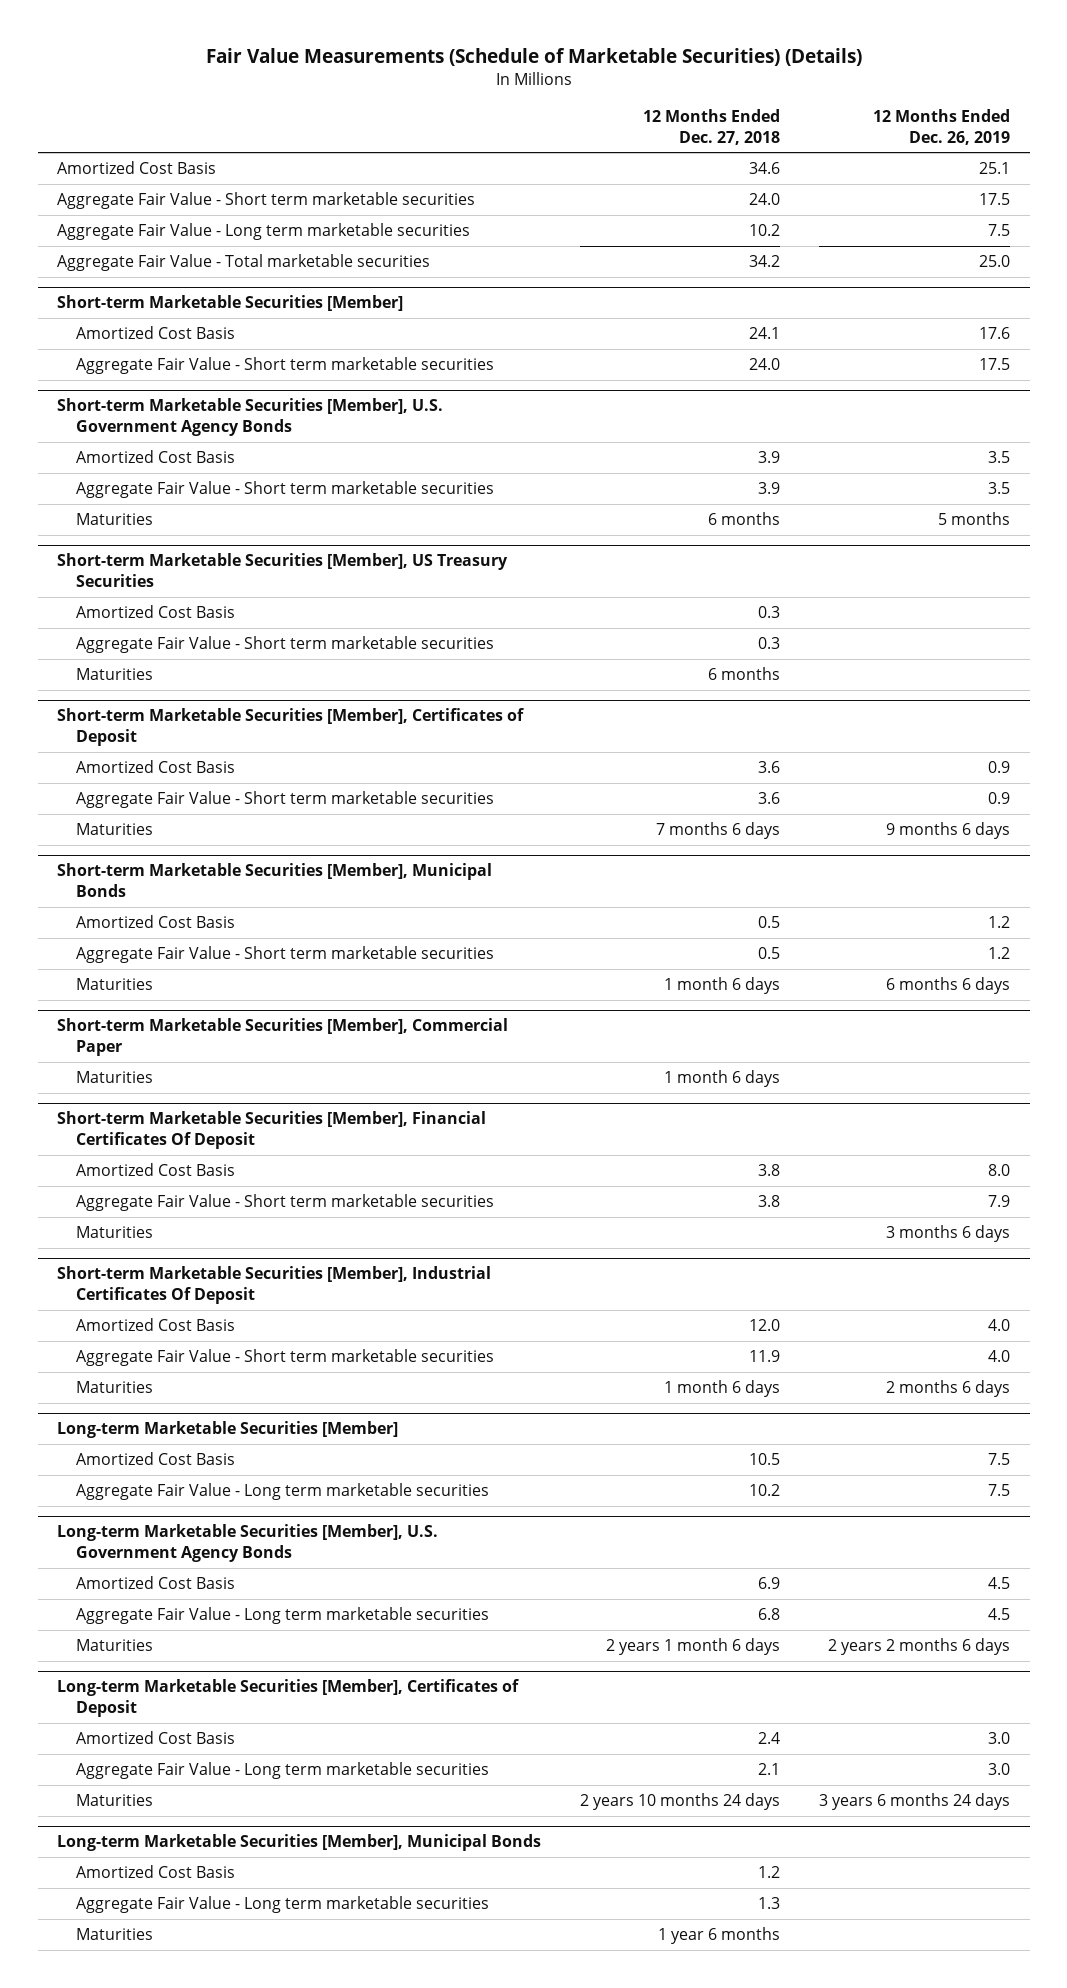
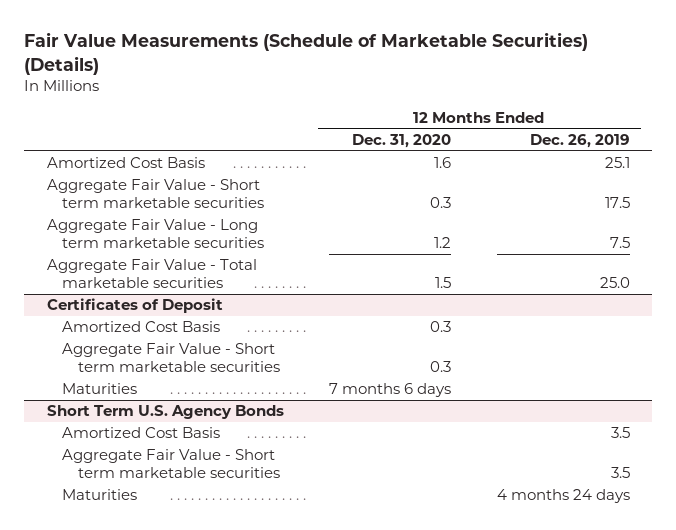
[643,109,781,145] 12 Months Ended Dec. 27, 2018 -> none
none -> [352,133,452,148] Dec. 31, 2020
[57,295,404,312] Short-term Marketable Securities [Member] -> none
[75,326,235,340] Amortized Cost Basis -> none
[75,357,494,375] Aggregate Fair Value - Short term marketable securities -> none
[57,398,444,437] Short-term Marketable Securities [Member], U.S. Government Agency Bonds -> none
[75,450,235,464] Amortized Cost Basis -> none
[75,481,494,499] Aggregate Fair Value - Short term marketable securities -> none
[75,513,153,526] Maturities -> none
[57,553,509,588] Short-term Marketable Securities [Member], US Treasury Securities -> none
none -> [46,298,223,314] Certificates of Deposit
[57,708,525,747] Short-term Marketable Securities [Member], Certificates of Deposit -> none
[57,863,493,898] Short-term Marketable Securities [Member], Municipal Bonds -> none
[75,915,235,929] Amortized Cost Basis -> none
[75,946,494,964] Aggregate Fair Value - Short term marketable securities -> none
[75,978,153,991] Maturities -> none
[57,1018,509,1057] Short-term Marketable Securities [Member], Commercial Paper -> none
[75,1071,153,1084] Maturities -> none
[57,1111,487,1150] Short-term Marketable Securities [Member], Financial Certificates Of Deposit -> none
[75,1163,235,1177] Amortized Cost Basis -> none
[75,1194,494,1212] Aggregate Fair Value - Short term marketable securities -> none
[75,1226,153,1239] Maturities -> none
[57,1266,492,1305] Short-term Marketable Securities [Member], Industrial Certificates Of Deposit -> none
[75,1318,235,1332] Amortized Cost Basis -> none
[75,1349,494,1367] Aggregate Fair Value - Short term marketable securities -> none
[75,1381,153,1394] Maturities -> none
[57,1421,399,1439] Long-term Marketable Securities [Member] -> none
[75,1452,235,1466] Amortized Cost Basis -> none
[75,1483,489,1501] Aggregate Fair Value - Long term marketable securities -> none
[57,1524,439,1563] Long-term Marketable Securities [Member], U.S. Government Agency Bonds -> none
[75,1576,235,1590] Amortized Cost Basis -> none
[75,1607,489,1625] Aggregate Fair Value - Long term marketable securities -> none
[75,1639,153,1652] Maturities -> none
[57,1679,520,1718] Long-term Marketable Securities [Member], Certificates of Deposit -> none
[75,1731,235,1745] Amortized Cost Basis -> none
[75,1762,489,1780] Aggregate Fair Value - Long term marketable securities -> none
[75,1794,153,1807] Maturities -> none
[57,1834,542,1852] Long-term Marketable Securities [Member], Municipal Bonds -> none
[75,1865,235,1879] Amortized Cost Basis -> none
[75,1896,489,1914] Aggregate Fair Value - Long term marketable securities -> none
[75,1928,153,1941] Maturities -> none
none -> [46,405,284,420] Short Term U.S. Agency Bonds
[988,761,1011,774] 0.9 -> [610,427,630,439] 3.5
[988,792,1011,805] 0.9 -> [610,467,630,479] 3.5
[886,822,1011,840] 9 months 6 days -> [496,489,630,504] 4 months 24 days

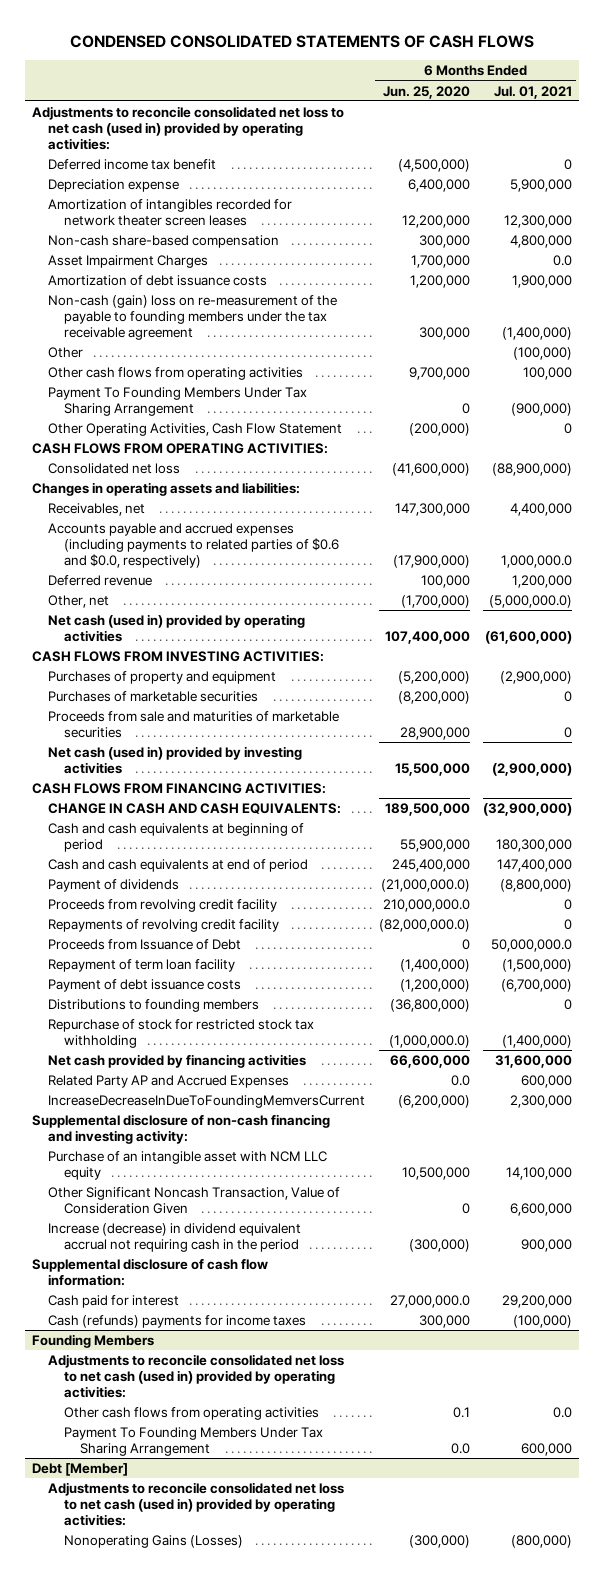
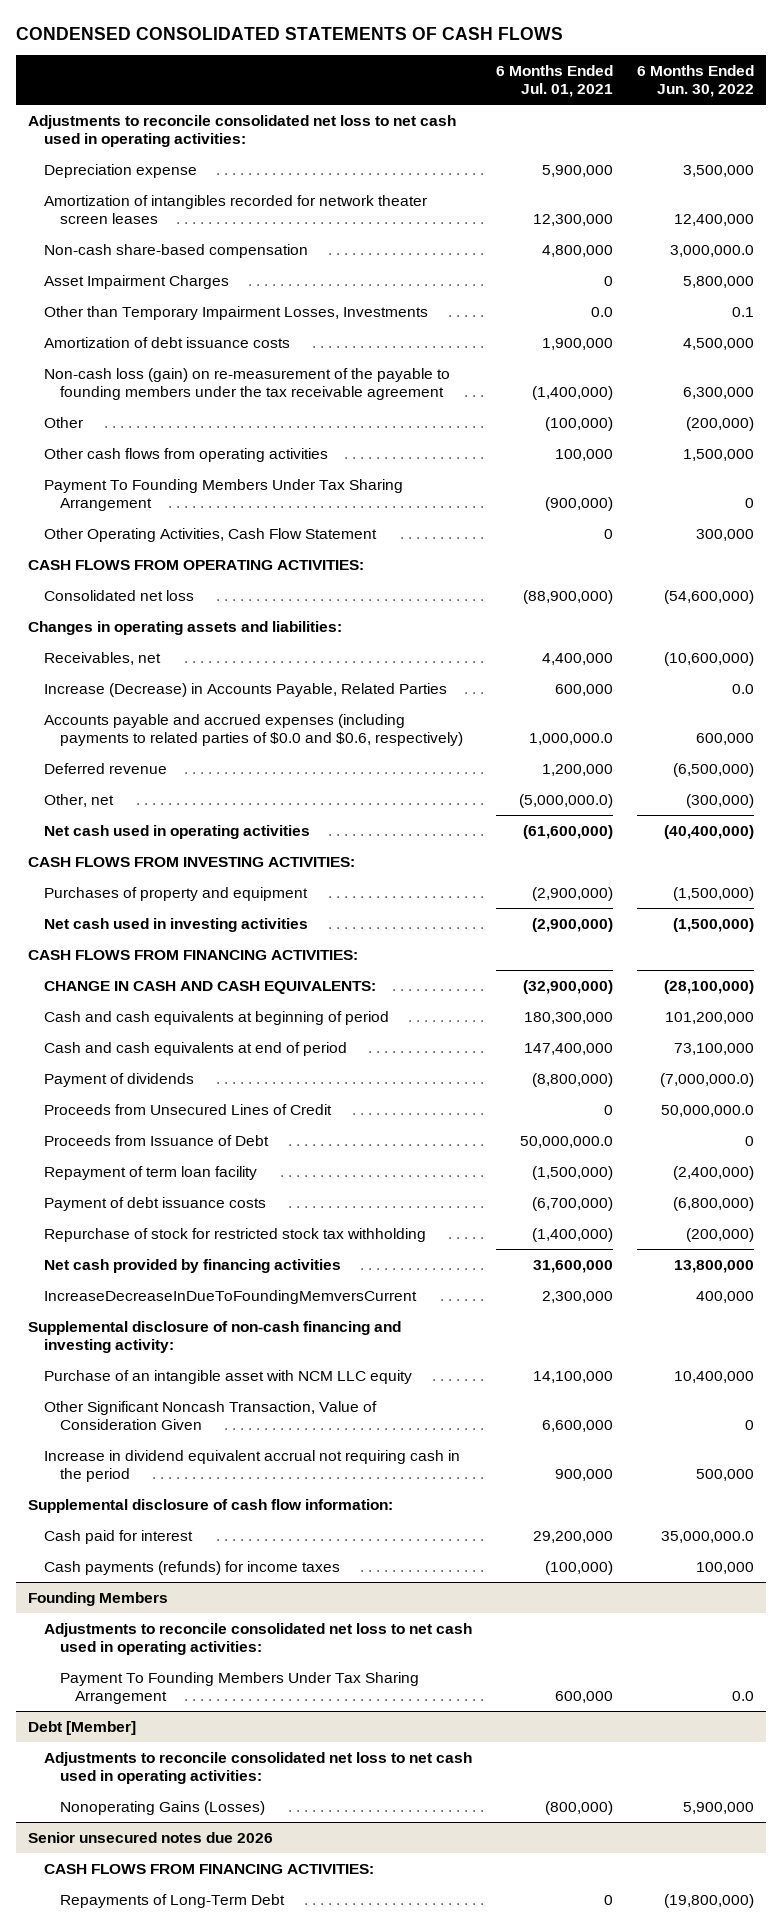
[382,85,470,99] Jun. 25, 2020 -> none
none -> [637,64,755,98] 6 Months Ended Jun. 30, 2022
[47,159,216,171] Deferred income tax benefit -> none
[32,106,345,151] Adjustments to reconcile consolidated net loss to net cash (used in) provided by operating activities: -> [27,114,456,148] Adjustments to reconcile consolidated net loss to net cash used in operating activities:
[553,255,573,267] 0.0 -> [604,275,614,286] 0
none -> [43,305,428,320] Other than Temporary Impairment Losses, Investments
[47,295,337,341] Non-cash (gain) loss on re-measurement of the payable to founding members under the tax receivable agreement -> [43,367,450,401] Non-cash loss (gain) on re-measurement of the payable to founding members under the tax receivable agreement
none -> [43,682,447,697] Increase (Decrease) in Accounts Payable, Related Parties
[47,523,339,569] Accounts payable and accrued expenses (including payments to related parties of $0.6 and $0.0, respectively) -> [43,713,463,747] Accounts payable and accrued expenses (including payments to related parties of $0.0 and $0.6, respectively)
[47,614,305,643] Net cash (used in) provided by operating activities -> [43,824,310,839] Net cash used in operating activities
[47,691,258,703] Purchases of marketable securities -> none
[47,711,339,739] Proceeds from sale and maturities of marketable securities -> none
[47,746,302,775] Net cash (used in) provided by investing activities -> [43,917,308,932] Net cash used in investing activities
[47,899,277,913] Proceeds from revolving credit facility -> none
[47,919,279,933] Repayments of revolving credit facility -> none
none -> [43,1103,332,1115] Proceeds from Unsecured Lines of Credit
[47,999,259,1013] Distributions to founding members -> none
[47,1075,289,1089] Related Party AP and Accrued Expenses -> none
[47,1223,301,1253] Increase (decrease) in dividend equivalent accrual not requiring cash in the period -> [43,1449,460,1483] Increase in dividend equivalent accrual not requiring cash in the period
[47,1315,306,1329] Cash (refunds) payments for income taxes -> [43,1560,340,1575] Cash payments (refunds) for income taxes
[63,1407,319,1421] Other cash flows from operating activities -> none
[47,1354,344,1399] Adjustments to reconcile consolidated net loss to net cash (used in) provided by operating activities: -> [43,1622,472,1656] Adjustments to reconcile consolidated net loss to net cash used in operating activities:
[47,1482,344,1527] Adjustments to reconcile consolidated net loss to net cash (used in) provided by operating activities: -> [43,1751,472,1785] Adjustments to reconcile consolidated net loss to net cash used in operating activities:
none -> [27,1831,273,1843] Senior unsecured notes due 2026
none -> [43,1863,374,1874] CASH FLOWS FROM FINANCING ACTIVITIES:
none -> [59,1893,285,1908] Repayments of Long-Term Debt

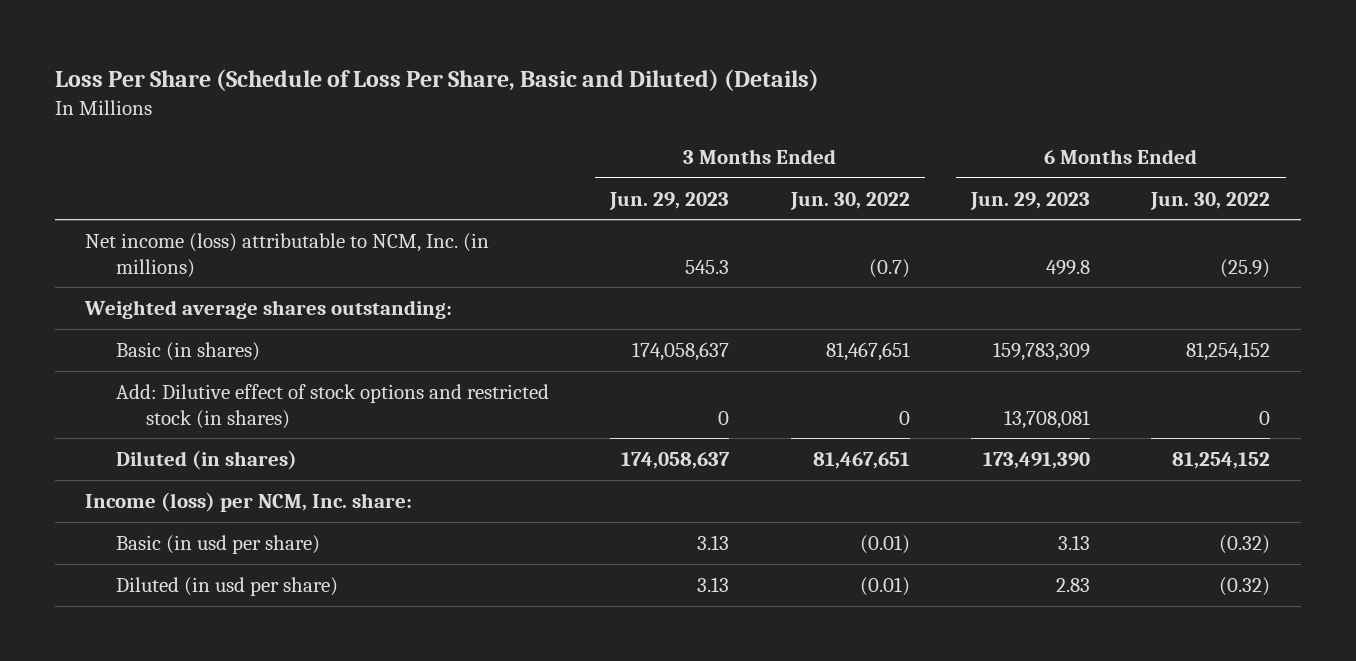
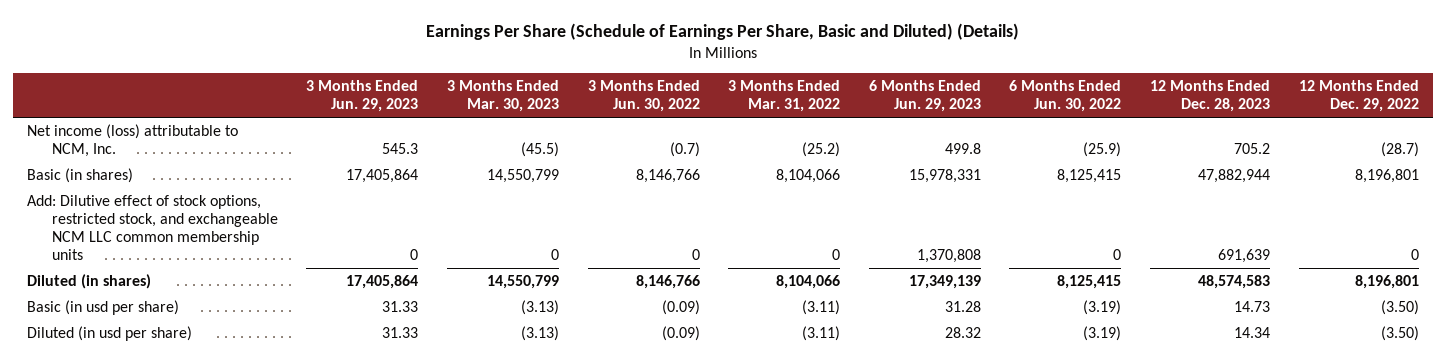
[54,68,819,91] Loss Per Share (Schedule of Loss Per Share, Basic and Diluted) (Details) -> [425,22,1019,40] Earnings Per Share (Schedule of Earnings Per Share, Basic and Diluted) (Details)
none -> [447,80,560,113] 3 Months Ended Mar. 30, 2023
none -> [728,80,841,113] 3 Months Ended Mar. 31, 2022
none -> [1150,80,1271,113] 12 Months Ended Dec. 28, 2023
none -> [1298,80,1419,113] 12 Months Ended Dec. 29, 2022
[84,299,453,319] Weighted average shares outstanding: -> none
[85,491,413,512] Income (loss) per NCM, Inc. share: -> none
[85,232,490,278] Net income (loss) attributable to NCM, Inc. (in millions) -> [27,123,239,157] Net income (loss) attributable to NCM, Inc.
[632,341,730,361] 174,058,637 -> [346,168,419,183] 17,405,864
[825,341,910,361] 81,467,651 -> [635,168,700,183] 8,146,766
[992,341,1090,361] 159,783,309 -> [908,168,981,183] 15,978,331
[1186,341,1271,361] 81,254,152 -> [1057,168,1122,183] 8,125,415
[115,383,549,429] Add: Dilutive effect of stock options and restricted stock (in shares) -> [27,194,278,261] Add: Dilutive effect of stock options, restricted stock, and exchangeable NCM LLC common membership units
[1003,409,1090,429] 13,708,081 -> [916,249,981,264] 1,370,808
[621,451,731,469] 174,058,637 -> [346,274,419,289] 17,405,864
[812,451,910,469] 81,467,651 -> [635,274,700,289] 8,146,766
[982,451,1090,469] 173,491,390 -> [908,274,981,289] 17,349,139
[1172,451,1271,469] 81,254,152 -> [1057,274,1122,289] 8,125,415
[697,534,730,550] 3.13 -> [382,300,419,312] 31.33
[859,534,910,554] (0.01) -> [661,299,700,315] (0.09)
[1057,534,1090,550] 3.13 -> [944,300,981,312] 31.28
[1219,534,1271,554] (0.32) -> [1083,299,1122,315] (3.19)
[697,576,730,592] 3.13 -> [382,326,419,338] 31.33
[859,576,910,596] (0.01) -> [661,325,700,341] (0.09)
[1055,577,1090,592] 2.83 -> [944,326,981,338] 28.32
[1219,576,1271,596] (0.32) -> [1083,325,1122,341] (3.19)

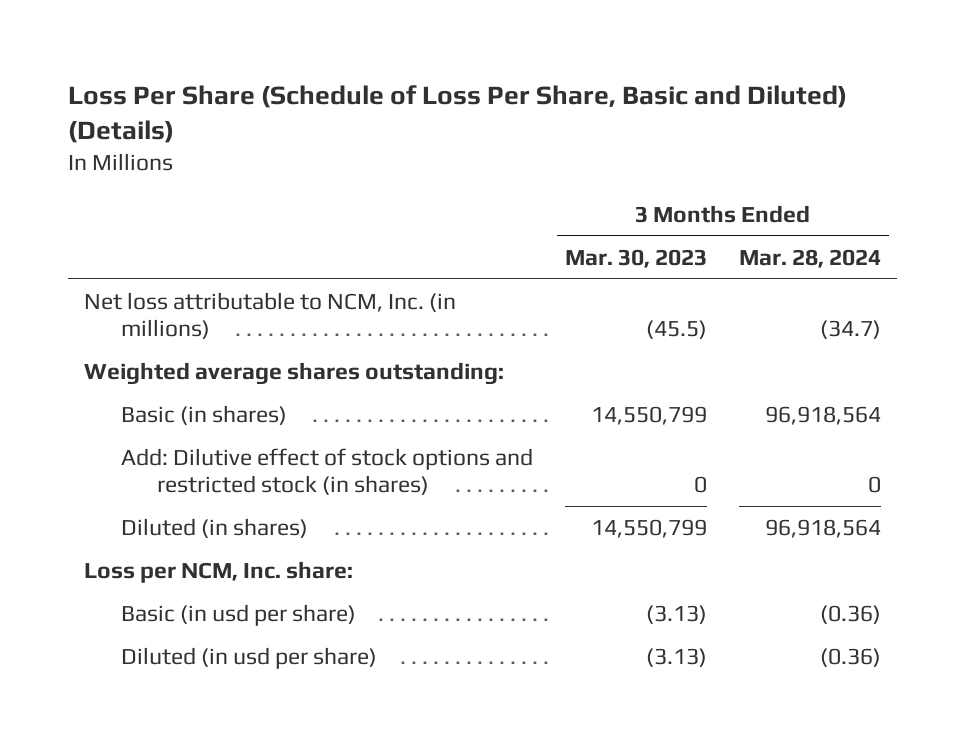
[425,22,1019,40] Earnings Per Share (Schedule of Earnings Per Share, Basic and Diluted) (Details) -> [67,84,847,144] Loss Per Share (Schedule of Loss Per Share, Basic and Diluted) (Details)
[306,80,419,113] 3 Months Ended Jun. 29, 2023 -> none
[587,80,700,113] 3 Months Ended Jun. 30, 2022 -> none
[728,80,841,113] 3 Months Ended Mar. 31, 2022 -> none
[868,80,981,113] 6 Months Ended Jun. 29, 2023 -> none
[1009,80,1122,113] 6 Months Ended Jun. 30, 2022 -> none
[1150,80,1271,113] 12 Months Ended Dec. 28, 2023 -> none
[1298,80,1419,113] 12 Months Ended Dec. 29, 2022 -> none
none -> [739,248,882,268] Mar. 28, 2024
[27,123,239,157] Net income (loss) attributable to NCM, Inc. -> [84,291,457,339] Net loss attributable to NCM, Inc. (in millions)
none -> [84,361,505,385] Weighted average shares outstanding:
[27,194,278,261] Add: Dilutive effect of stock options, restricted stock, and exchangeable NCM LLC common membership units -> [120,447,533,495] Add: Dilutive effect of stock options and restricted stock (in shares)
none -> [84,560,354,583] Loss per NCM, Inc. share:

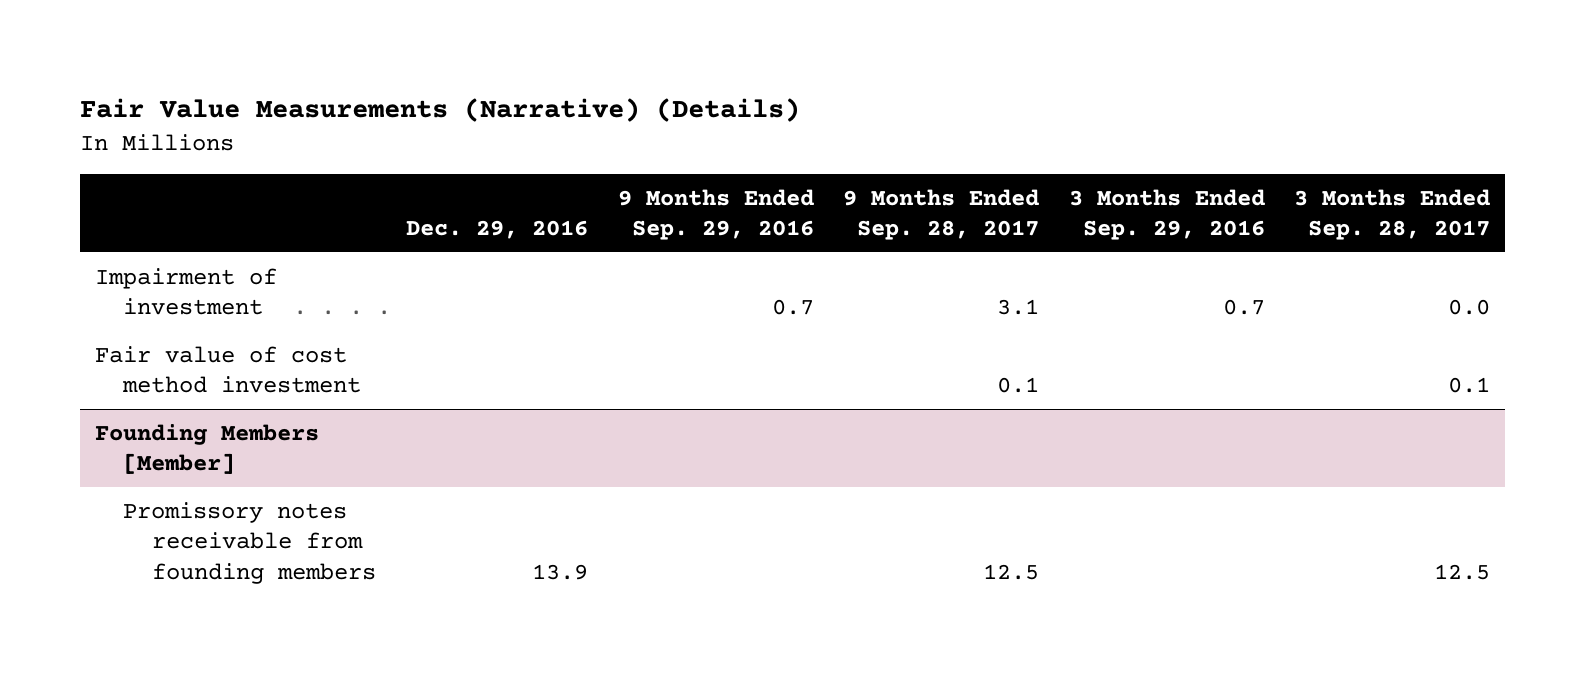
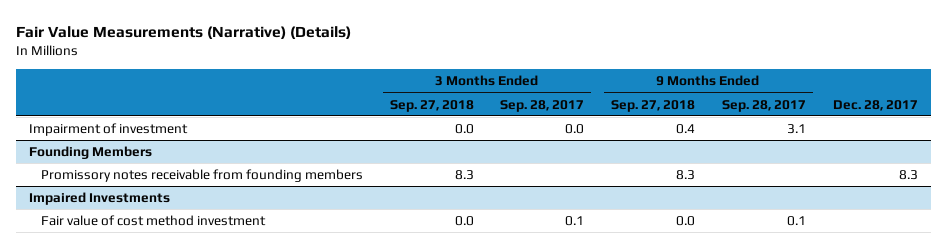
[405,220,588,240] Dec. 29, 2016 -> none
[617,188,814,241] 9 Months Ended Sep. 29, 2016 -> none
[1068,188,1265,241] 3 Months Ended Sep. 29, 2016 -> none
none -> [389,99,474,112] Sep. 27, 2018
none -> [611,99,696,112] Sep. 27, 2018
none -> [832,99,918,111] Dec. 28, 2017
none -> [29,146,153,160] Founding Members
none -> [40,169,363,183] Promissory notes receivable from founding members
none -> [29,192,171,206] Impaired Investments
[94,423,319,475] Founding Members [Member] -> none
[123,501,377,584] Promissory notes receivable from founding members -> none

